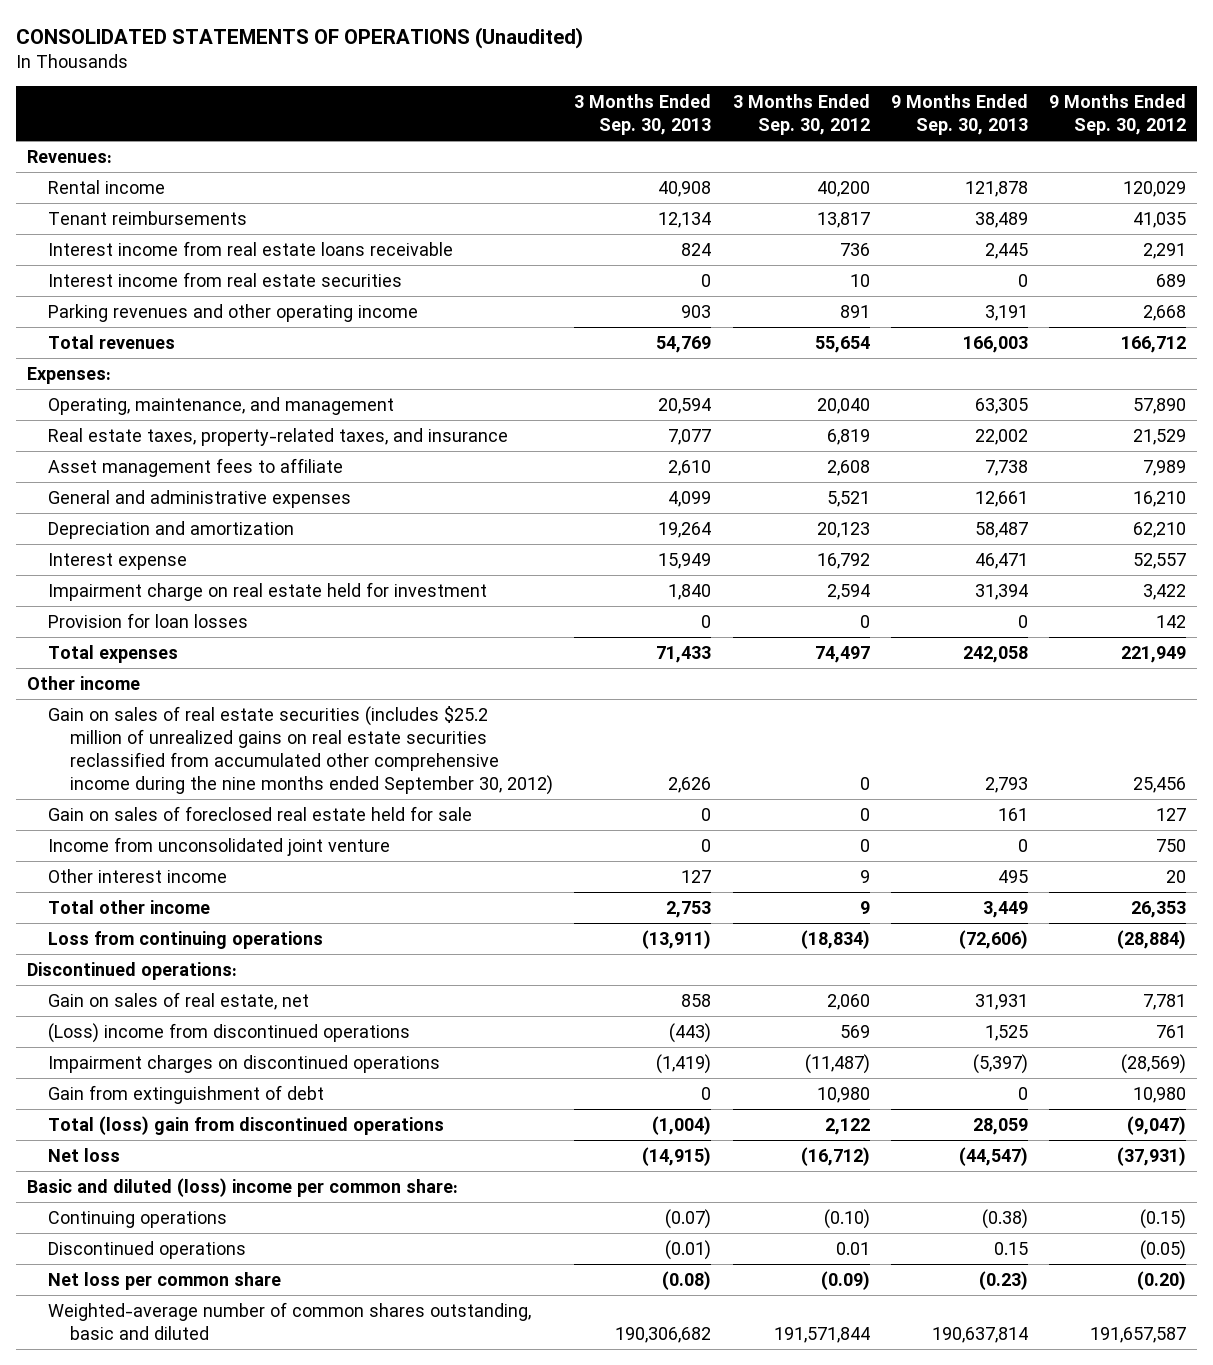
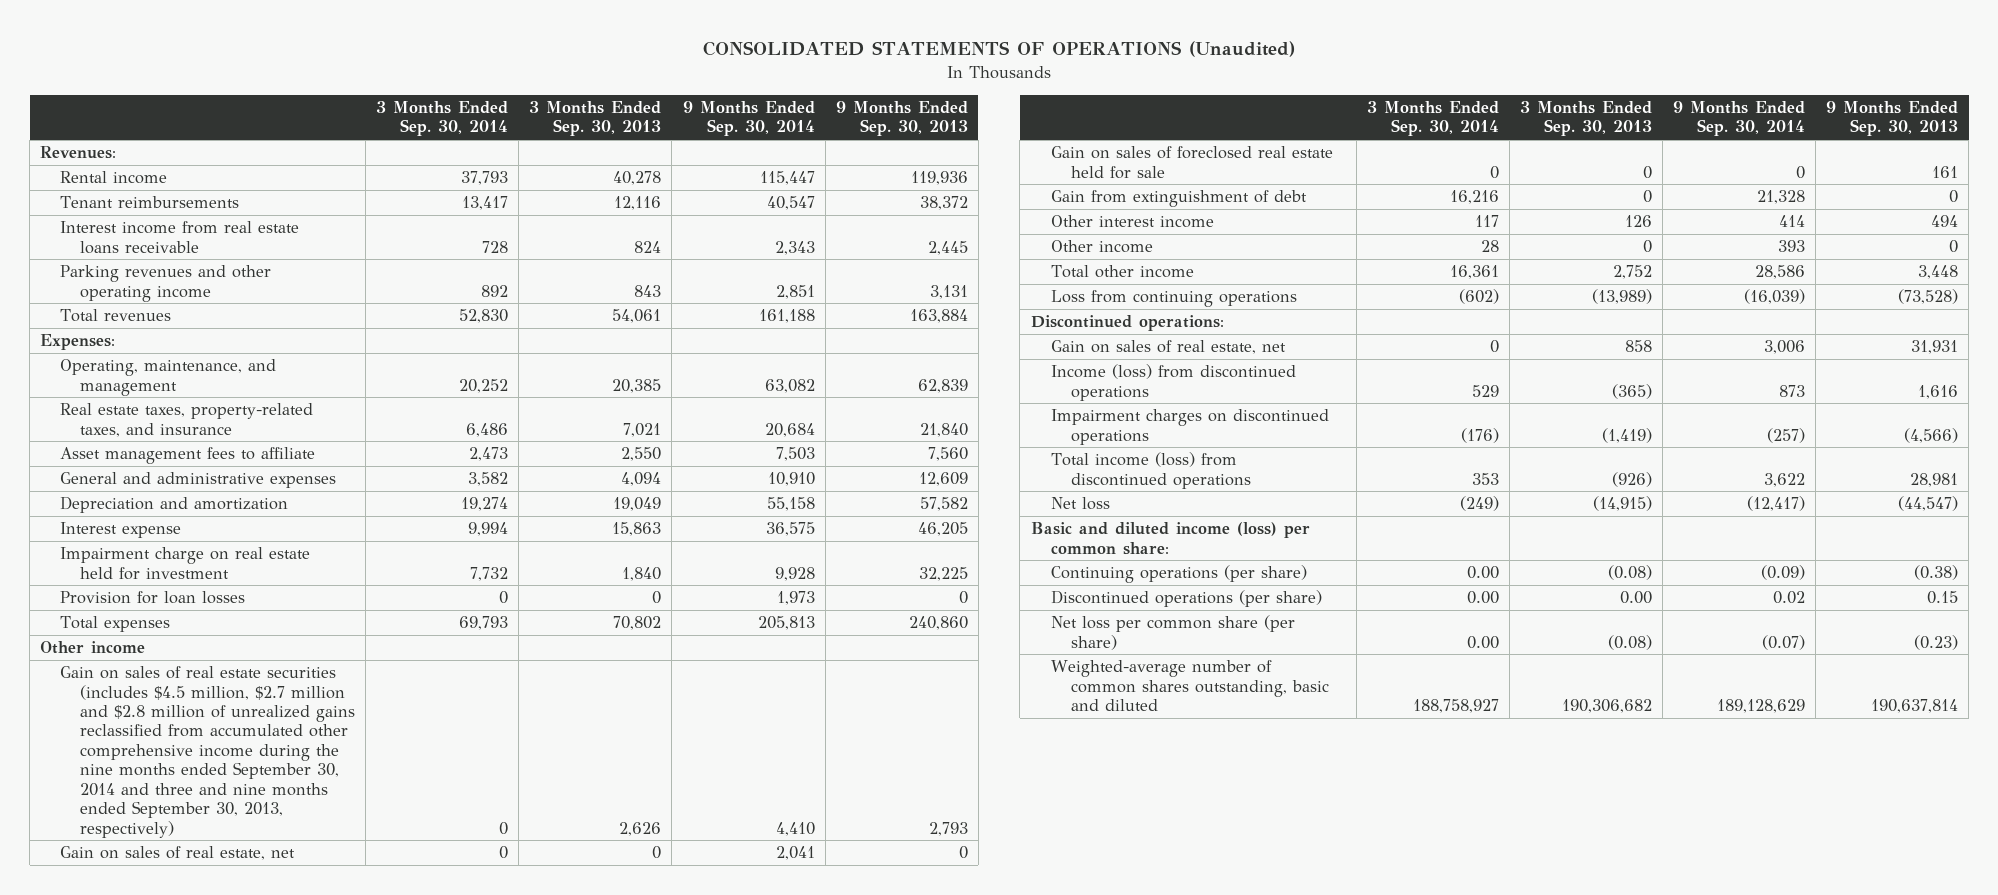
[732,94,870,136] 3 Months Ended Sep. 30, 2012 -> none
[1049,94,1187,136] 9 Months Ended Sep. 30, 2012 -> none
none -> [376,100,509,137] 3 Months Ended Sep. 30, 2014
none -> [682,100,815,137] 9 Months Ended Sep. 30, 2014
[658,180,712,197] 40,908 -> [613,171,662,186] 40,278
[965,180,1029,197] 121,878 -> [910,171,968,186] 119,936
[658,211,712,228] 12,134 -> [614,196,662,211] 12,116
[975,211,1029,228] 38,489 -> [919,196,968,211] 38,372
[48,271,403,287] Interest income from real estate securities -> none
[681,304,712,318] 903 -> [634,284,662,297] 843
[985,304,1029,321] 3,191 -> [929,284,968,299] 3,131
[656,335,712,353] 54,769 -> [612,309,662,324] 54,061
[963,335,1029,353] 166,003 -> [909,309,968,324] 163,884
[658,397,712,414] 20,594 -> [612,378,662,393] 20,385
[975,397,1029,414] 63,305 -> [917,378,968,393] 62,839
[668,428,712,445] 7,077 -> [623,422,662,437] 7,021
[975,428,1029,445] 22,002 -> [919,422,968,437] 21,840
[668,459,712,476] 2,610 -> [621,447,662,462] 2,550
[985,459,1029,476] 7,738 -> [927,447,968,462] 7,560
[668,490,712,507] 4,099 -> [621,472,662,487] 4,094
[975,490,1029,507] 12,661 -> [918,472,968,487] 12,609
[658,521,712,538] 19,264 -> [613,497,662,512] 19,049
[975,521,1029,538] 58,487 -> [919,497,968,512] 57,582
[658,552,712,569] 15,949 -> [612,522,662,537] 15,863
[975,552,1029,569] 46,471 -> [917,522,968,537] 46,205
[975,583,1029,600] 31,394 -> [918,566,968,581] 32,225
[656,645,712,663] 71,433 -> [613,616,662,631] 70,802
[963,645,1029,663] 242,058 -> [908,616,968,631] 240,860
[48,705,553,796] Gain on sales of real estate securities (includes $25.2 million of unrealized gains on real estate securities reclassified from accumulated other comprehensive income during the nine months ended September 30, 2012) -> [60,666,356,838] Gain on sales of real estate securities (includes $4.5 million, $2.7 million and $2.8 million of unrealized gains reclassified from accumulated other comprehensive income during the nine months ended September 30, 2014 and three and nine months ended September 30, 2013, respectively)
none -> [60,846,296,861] Gain on sales of real estate, net
[48,836,391,856] Income from unconsolidated joint venture -> none
[48,1084,325,1104] Gain from extinguishment of debt -> [1050,190,1307,208] Gain from extinguishment of debt
[681,869,712,883] 127 -> [1624,215,1652,228] 126
[998,869,1029,883] 495 -> [1931,215,1959,228] 494
none -> [1050,240,1153,254] Other income
[666,900,712,918] 2,753 -> [1612,265,1652,280] 2,752
[983,900,1029,918] 3,449 -> [1918,265,1959,280] 3,448
[642,929,712,949] (13,911) -> [1591,289,1652,305] (13,989)
[959,929,1029,949] (72,606) -> [1898,289,1959,305] (73,528)
[48,1022,411,1043] (Loss) income from discontinued operations -> [1050,364,1296,401] Income (loss) from discontinued operations
[669,1022,712,1043] (443) -> [1611,383,1652,399] (365)
[985,1024,1029,1041] 1,525 -> [1918,384,1959,399] 1,616
[973,1053,1029,1074] (5,397) -> [1904,427,1959,443] (4,566)
[48,1115,445,1135] Total (loss) gain from discontinued operations -> [1050,452,1251,489] Total income (loss) from discontinued operations
[652,1115,712,1135] (1,004) -> [1611,471,1652,487] (926)
[973,1117,1029,1135] 28,059 -> [1910,472,1959,487] 28,981
[26,1177,458,1197] Basic and diluted (loss) income per common share: -> [1030,522,1310,555] Basic and diluted income (loss) per common share:
[48,1210,228,1228] Continuing operations -> [1050,565,1307,584] Continuing operations (per share)
[665,1208,712,1229] (0.07) -> [1607,565,1652,581] (0.08)
[48,1240,247,1259] Discontinued operations -> [1050,590,1322,608] Discontinued operations (per share)
[665,1239,712,1260] (0.01) -> [1619,591,1652,605] 0.00
[48,1271,282,1290] Net loss per common share -> [1050,615,1295,650] Net loss per common share (per share)

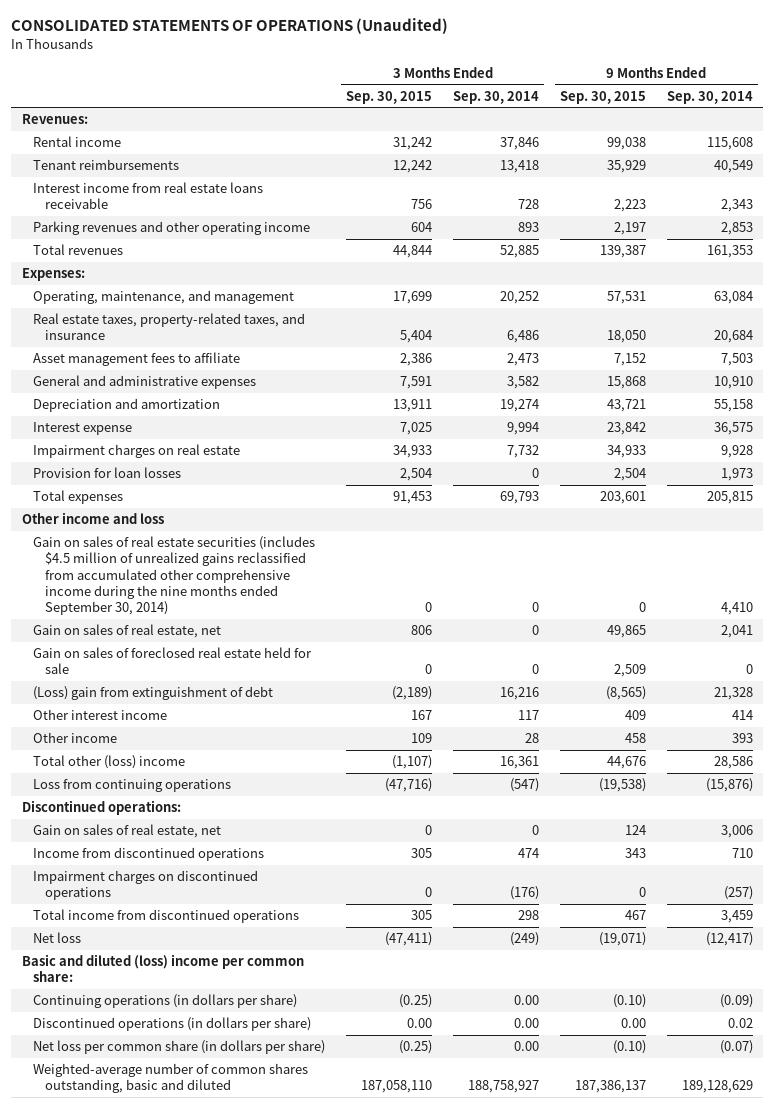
[529,100,662,137] 3 Months Ended Sep. 30, 2013 -> none
[835,100,968,137] 9 Months Ended Sep. 30, 2013 -> none
none -> [346,90,433,104] Sep. 30, 2015
none -> [559,90,646,104] Sep. 30, 2015
[461,171,509,186] 37,793 -> [500,137,540,151] 37,846
[759,171,815,186] 115,447 -> [706,137,753,151] 115,608
[462,196,509,211] 13,417 -> [500,160,540,174] 13,418
[766,196,815,211] 40,547 -> [713,160,753,174] 40,549
[481,284,509,297] 892 -> [518,222,540,233] 893
[775,284,815,299] 2,851 -> [720,222,753,236] 2,853
[459,309,509,324] 52,830 -> [500,245,540,259] 52,885
[758,309,815,324] 161,188 -> [706,245,753,259] 161,353
[764,378,815,393] 63,082 -> [713,291,753,305] 63,084
[60,547,311,580] Impairment charge on real estate held for investment -> [33,444,241,459] Impairment charges on real estate
[757,616,815,631] 205,813 -> [706,491,753,505] 205,815
[40,641,146,655] Other income -> [21,512,164,525] Other income and loss
[60,666,356,838] Gain on sales of real estate securities (includes $4.5 million, $2.7 million and $2.8 million of unrealized gains reclassified from accumulated other comprehensive income during the nine months ended September 30, 2014 and three and nine months ended September 30, 2013, respectively) -> [33,536,316,616] Gain on sales of real estate securities (includes $4.5 million of unrealized gains reclassified from accumulated other comprehensive income during the nine months ended September 30, 2014)
[1050,190,1307,208] Gain from extinguishment of debt -> [33,686,274,701] (Loss) gain from extinguishment of debt
[1050,265,1194,279] Total other income -> [33,755,186,770] Total other (loss) income
[1458,289,1499,305] (602) -> [510,778,540,793] (547)
[1744,289,1806,305] (16,039) -> [705,778,753,793] (15,876)
[1050,364,1296,401] Income (loss) from discontinued operations -> [33,847,265,862] Income from discontinued operations
[1471,384,1499,397] 529 -> [518,848,540,859] 474
[1779,384,1806,397] 873 -> [731,848,753,859] 710
[1050,452,1251,489] Total income (loss) from discontinued operations -> [33,909,300,924] Total income from discontinued operations
[1471,472,1499,485] 353 -> [518,910,540,921] 298
[1764,472,1806,487] 3,622 -> [720,910,753,924] 3,459
[1030,522,1310,555] Basic and diluted income (loss) per common share: -> [21,954,304,983] Basic and diluted (loss) income per common share:
[1050,565,1307,584] Continuing operations (per share) -> [33,994,298,1009] Continuing operations (in dollars per share)
[1050,590,1322,608] Discontinued operations (per share) -> [33,1017,312,1032] Discontinued operations (in dollars per share)
[1050,615,1295,650] Net loss per common share (per share) -> [33,1040,326,1055] Net loss per common share (in dollars per share)

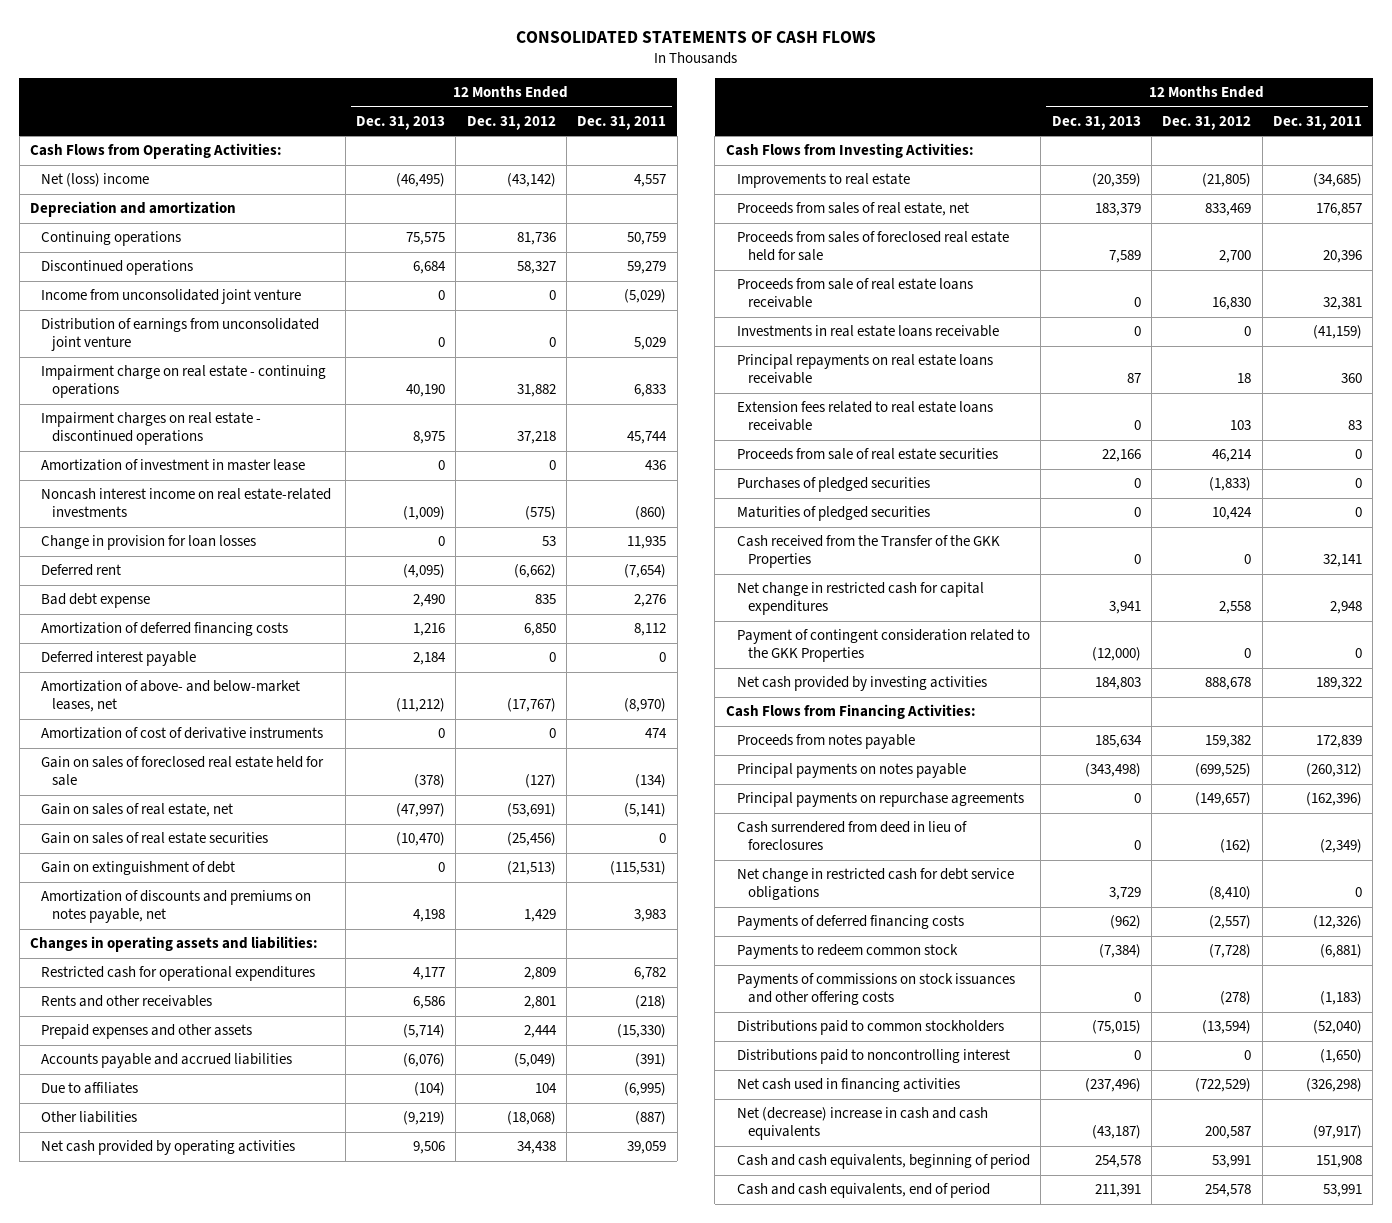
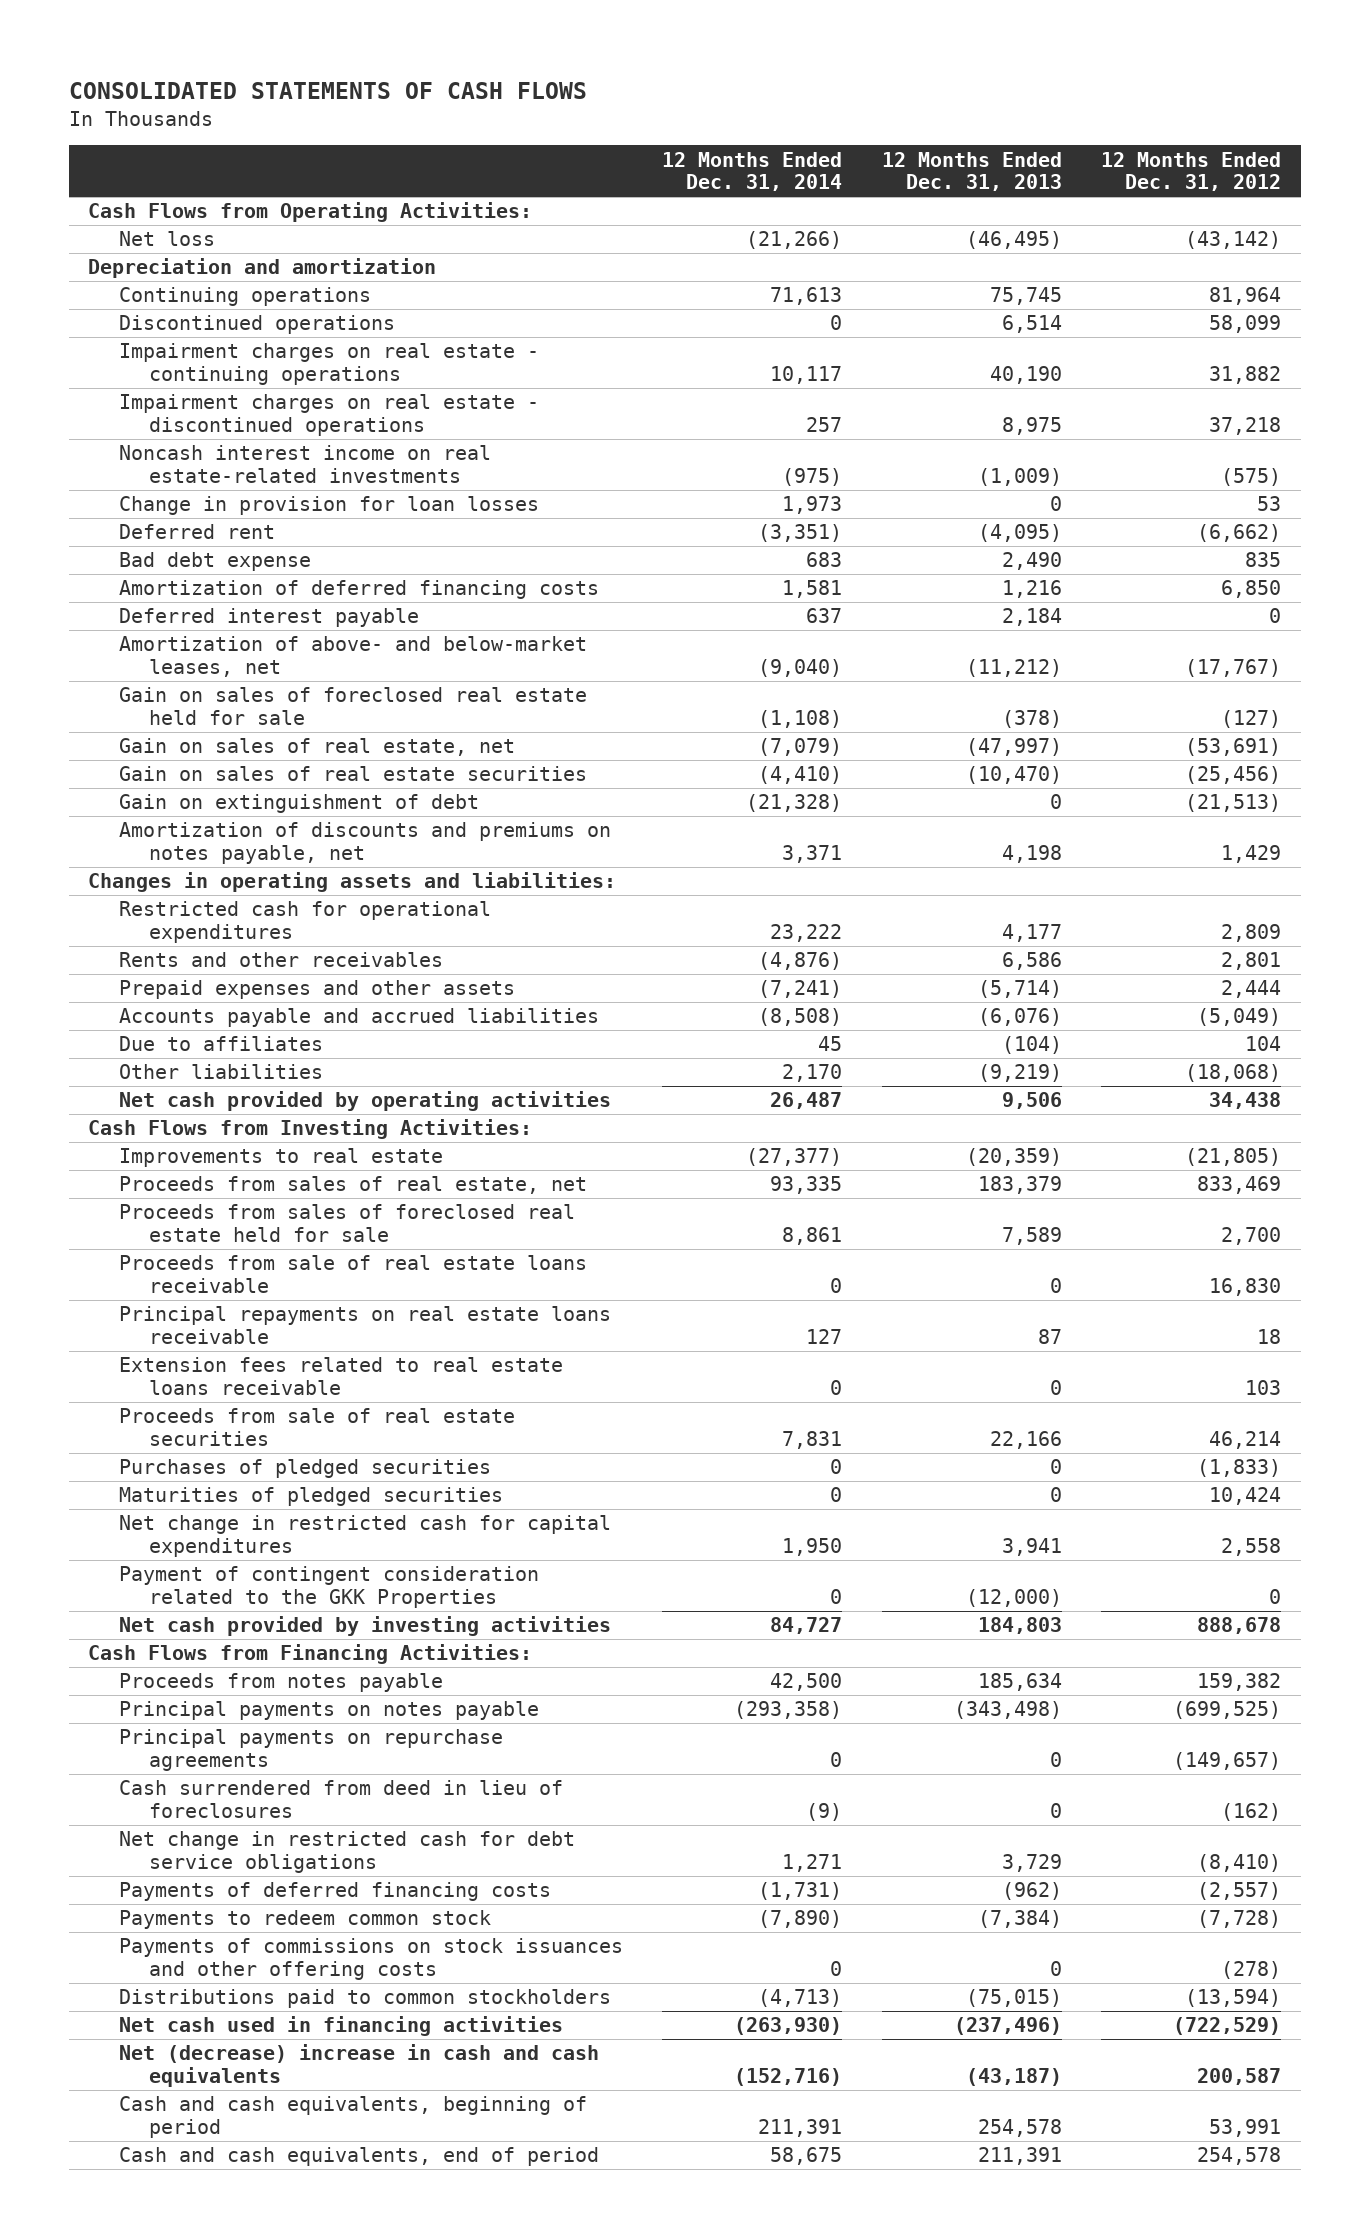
[577,116,667,131] Dec. 31, 2011 -> none
none -> [662,151,843,192] 12 Months Ended Dec. 31, 2014
[41,173,150,188] Net (loss) income -> [118,231,215,247] Net loss
[41,289,302,305] Income from unconsolidated joint venture -> none
[41,318,320,352] Distribution of earnings from unconsolidated joint venture -> none
[405,232,445,246] 75,575 -> [989,287,1062,306] 75,745
[516,232,556,246] 81,736 -> [1209,287,1282,306] 81,964
[412,261,446,275] 6,684 -> [1001,315,1062,334] 6,514
[516,261,556,275] 58,327 -> [1209,315,1282,334] 58,099
[41,365,327,399] Impairment charge on real estate - continuing operations -> [118,343,539,385] Impairment charges on real estate - continuing operations
[41,459,306,472] Amortization of investment in master lease -> none
[41,727,324,740] Amortization of cost of derivative instruments -> none
[737,325,1000,338] Investments in real estate loans receivable -> none
[737,535,1001,569] Cash received from the Transfer of the GKK Properties -> none
[737,1049,1011,1065] Distributions paid to noncontrolling interest -> none

